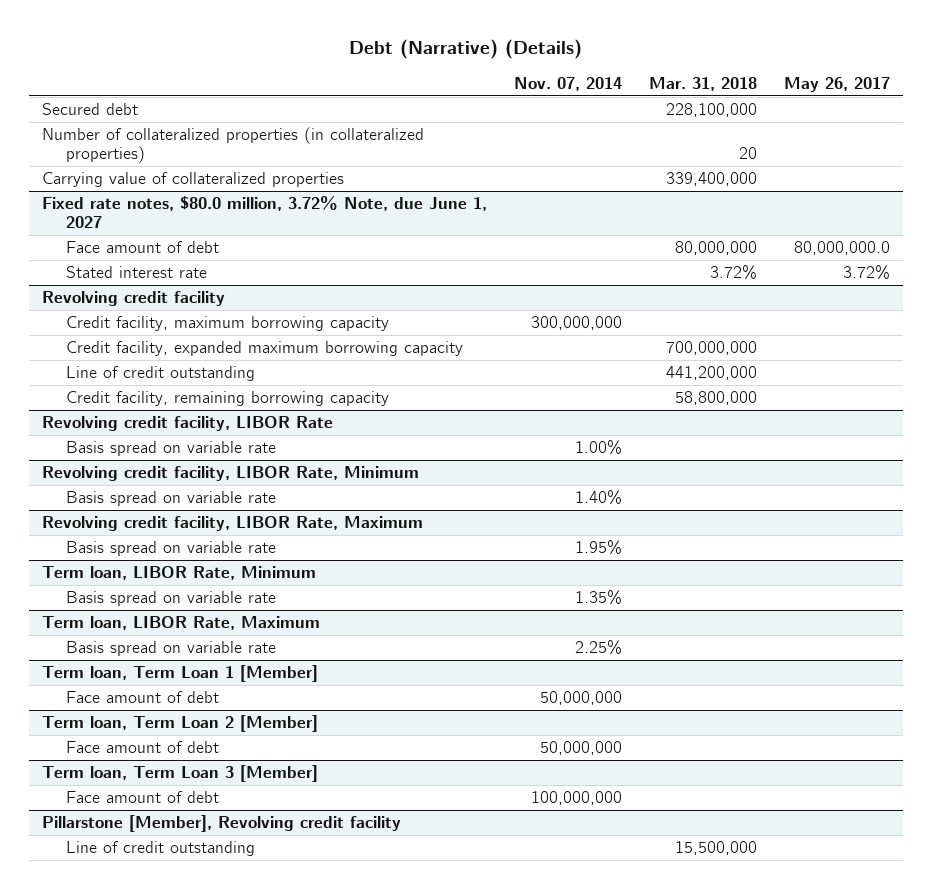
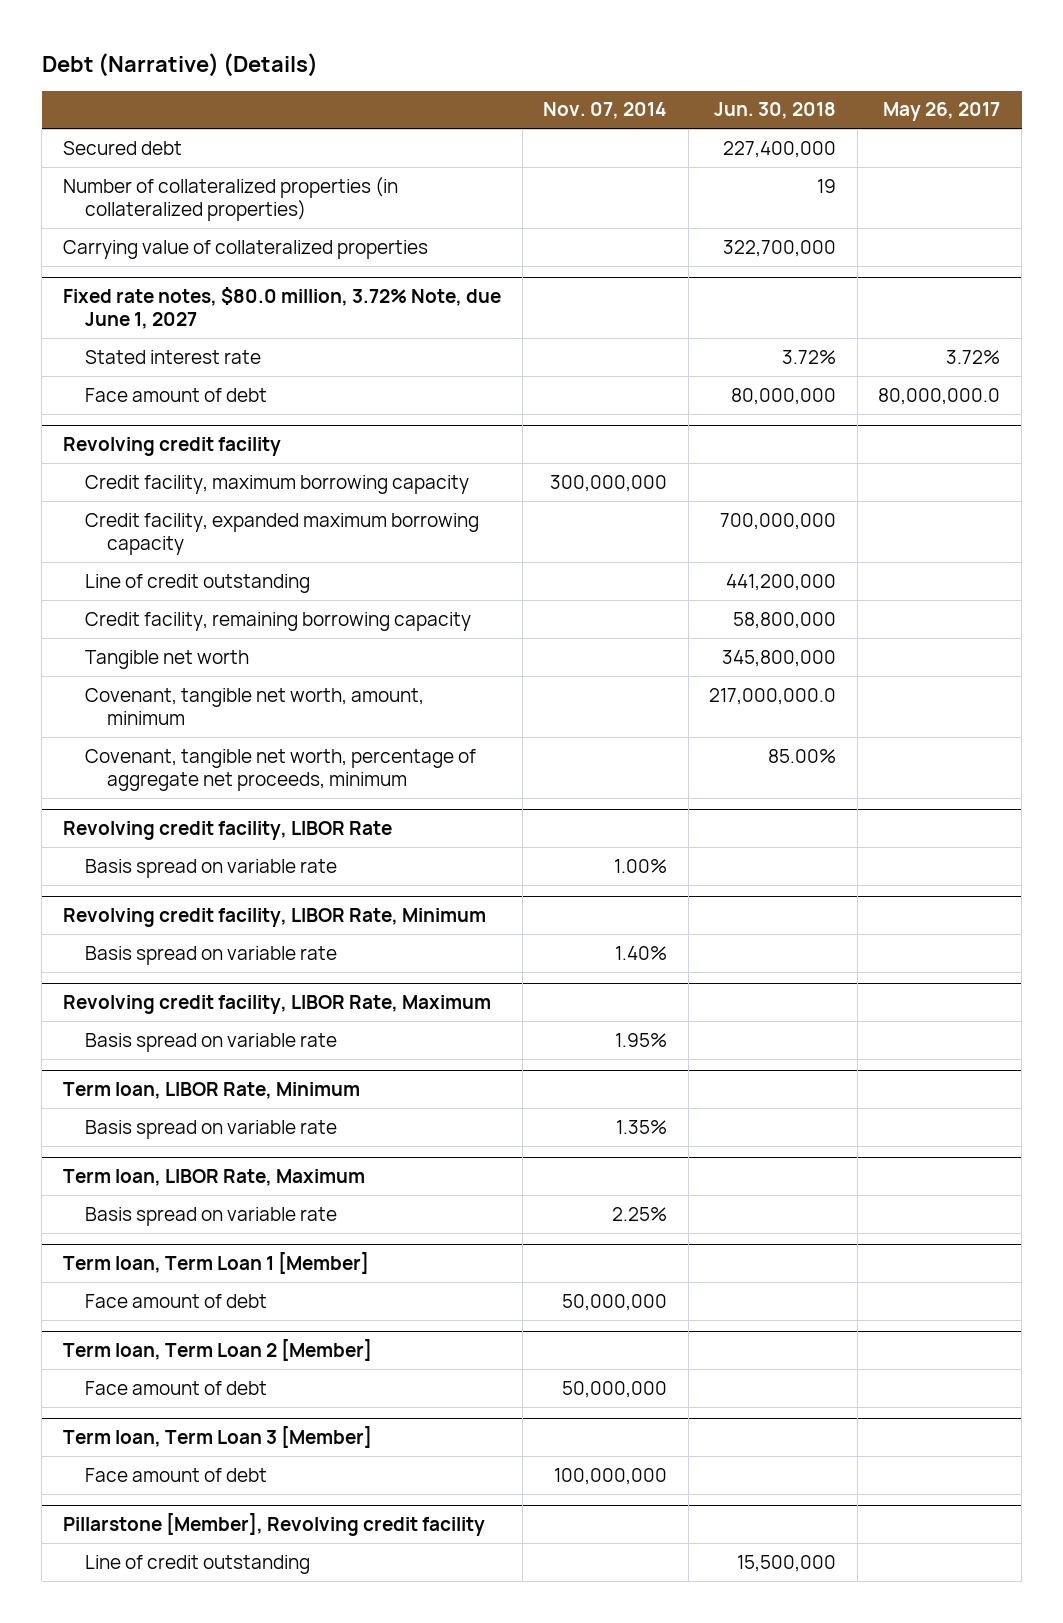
[648,76,757,91] Mar. 31, 2018 -> none
none -> [714,102,837,120] Jun. 30, 2018
[65,241,219,254] Face amount of debt -> [84,387,267,402] Face amount of debt
none -> [84,649,249,669] Tangible net worth
none -> [84,687,424,725] Covenant, tangible net worth, amount, minimum
none -> [84,748,476,791] Covenant, tangible net worth, percentage of aggregate net proceeds, minimum

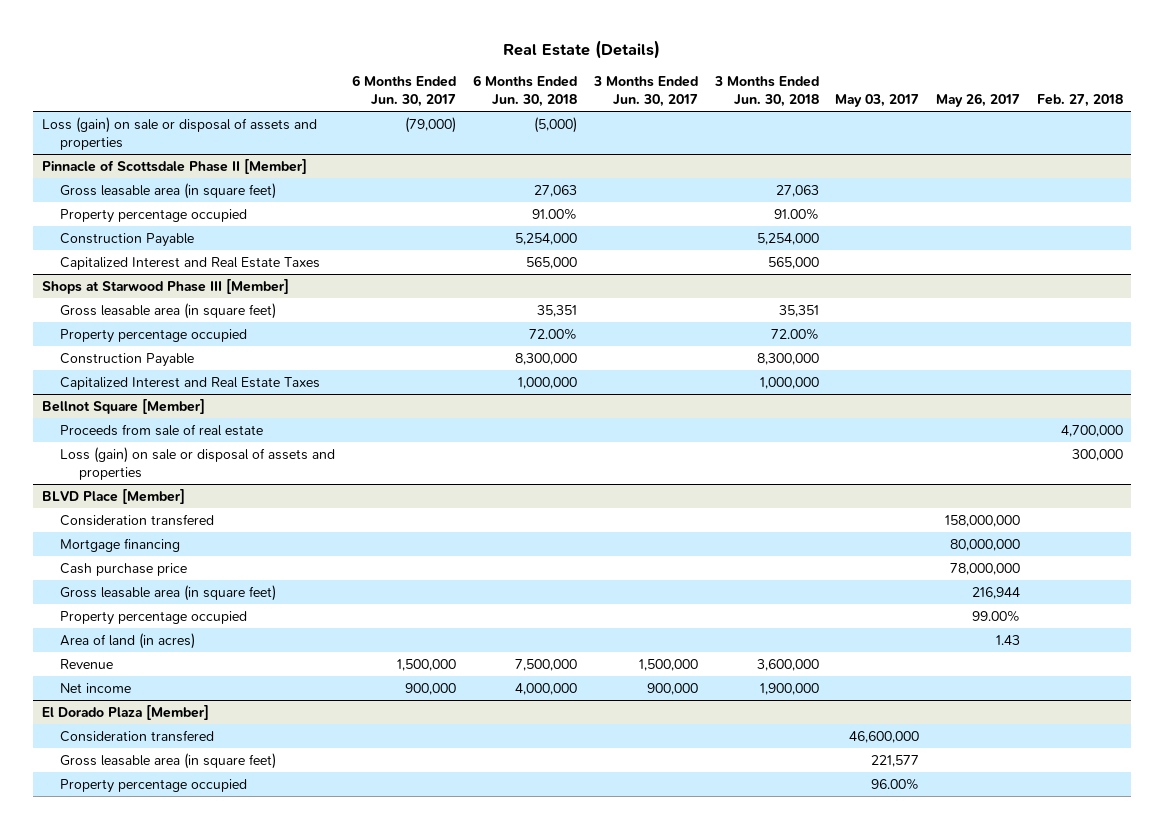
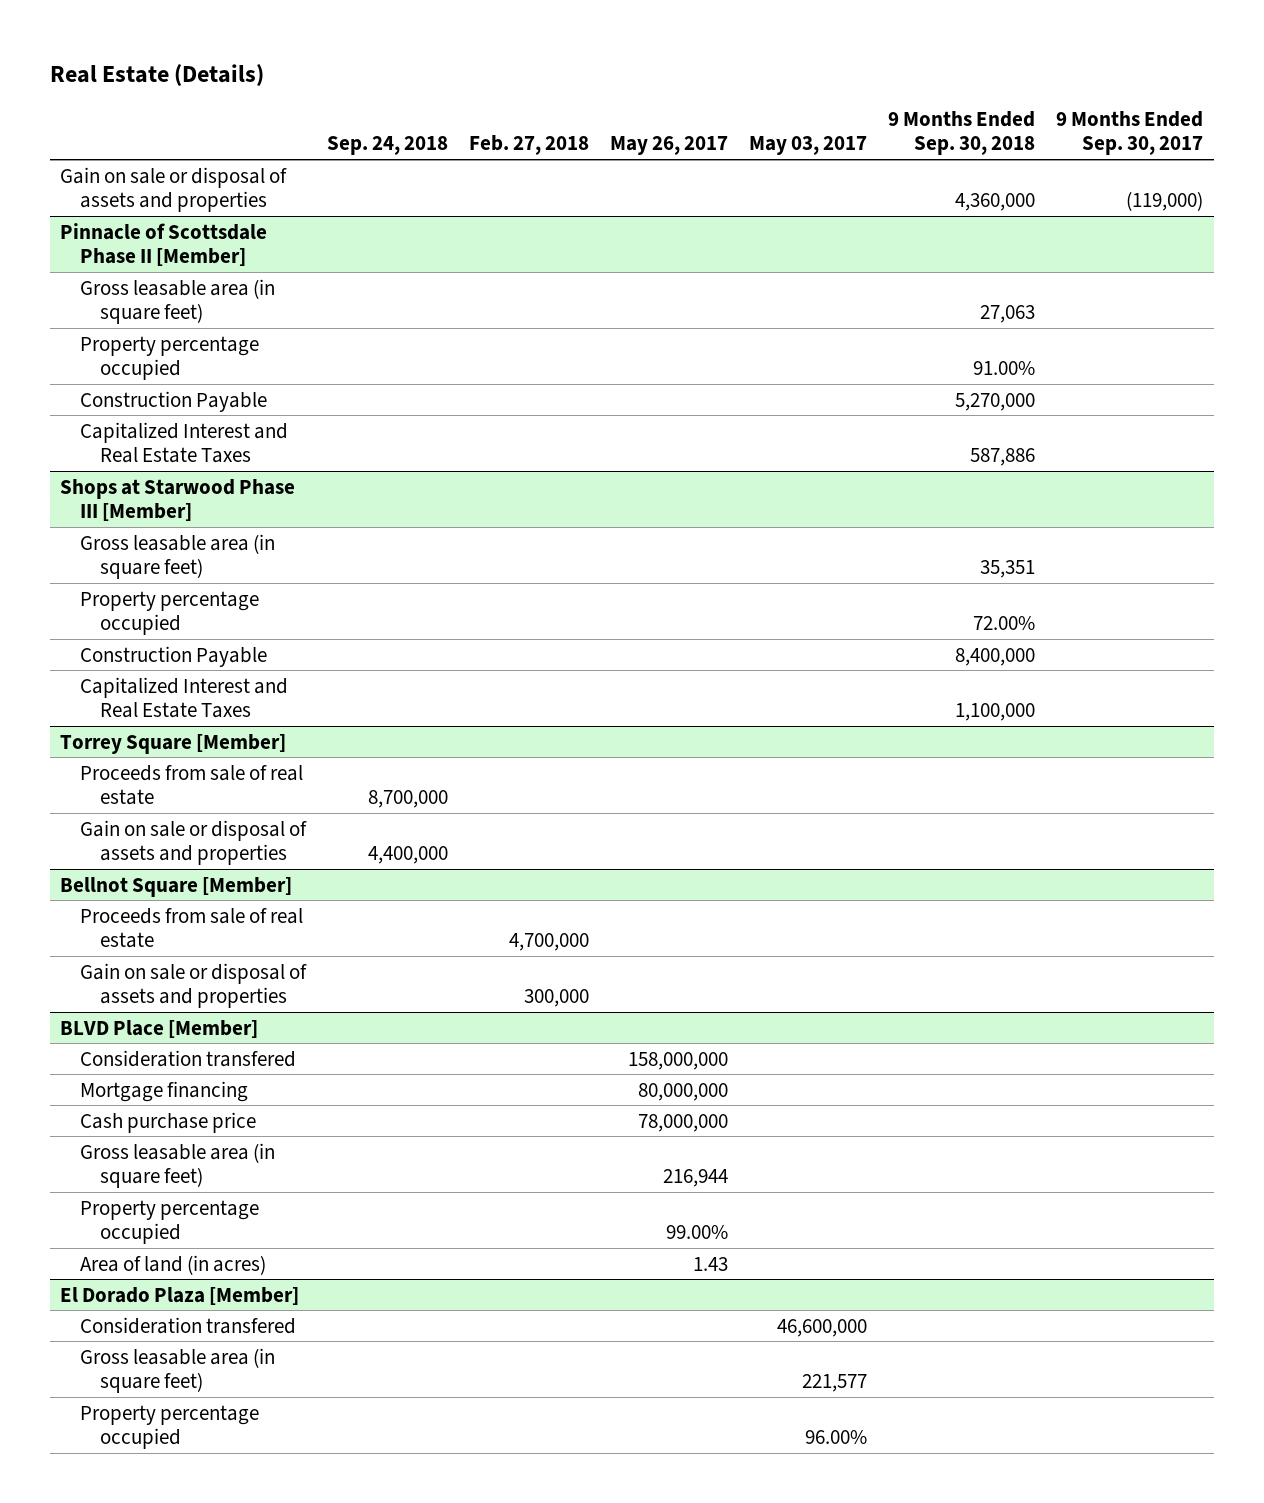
[352,75,457,107] 6 Months Ended Jun. 30, 2017 -> none
[473,75,578,107] 6 Months Ended Jun. 30, 2018 -> none
[592,76,698,107] 3 Months Ended Jun. 30, 2017 -> none
[713,76,819,107] 3 Months Ended Jun. 30, 2018 -> none
none -> [327,136,449,156] Sep. 24, 2018
none -> [888,110,1036,156] 9 Months Ended Sep. 30, 2018
none -> [1056,110,1204,156] 9 Months Ended Sep. 30, 2017
[41,116,317,150] Loss (gain) on sale or disposal of assets and properties -> [60,166,288,213] Gain on sale or disposal of assets and properties
none -> [60,733,287,754] Torrey Square [Member]
none -> [80,764,304,806] Proceeds from sale of real estate
none -> [80,819,308,866] Gain on sale or disposal of assets and properties
[60,446,336,480] Loss (gain) on sale or disposal of assets and properties -> [80,962,308,1009] Gain on sale or disposal of assets and properties
[60,658,114,669] Revenue -> none
[60,682,132,693] Net income -> none

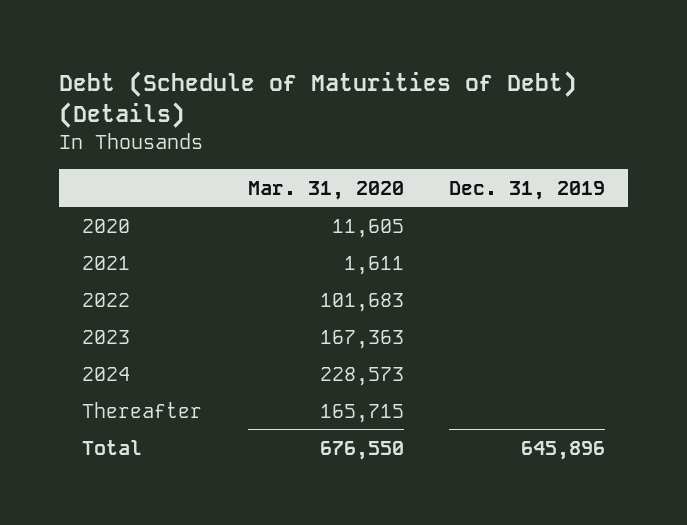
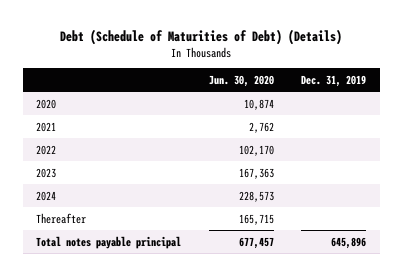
[247,180,404,200] Mar. 31, 2020 -> none
none -> [208,74,274,87] Jun. 30, 2020
[82,439,143,455] Total -> [36,235,182,249] Total notes payable principal

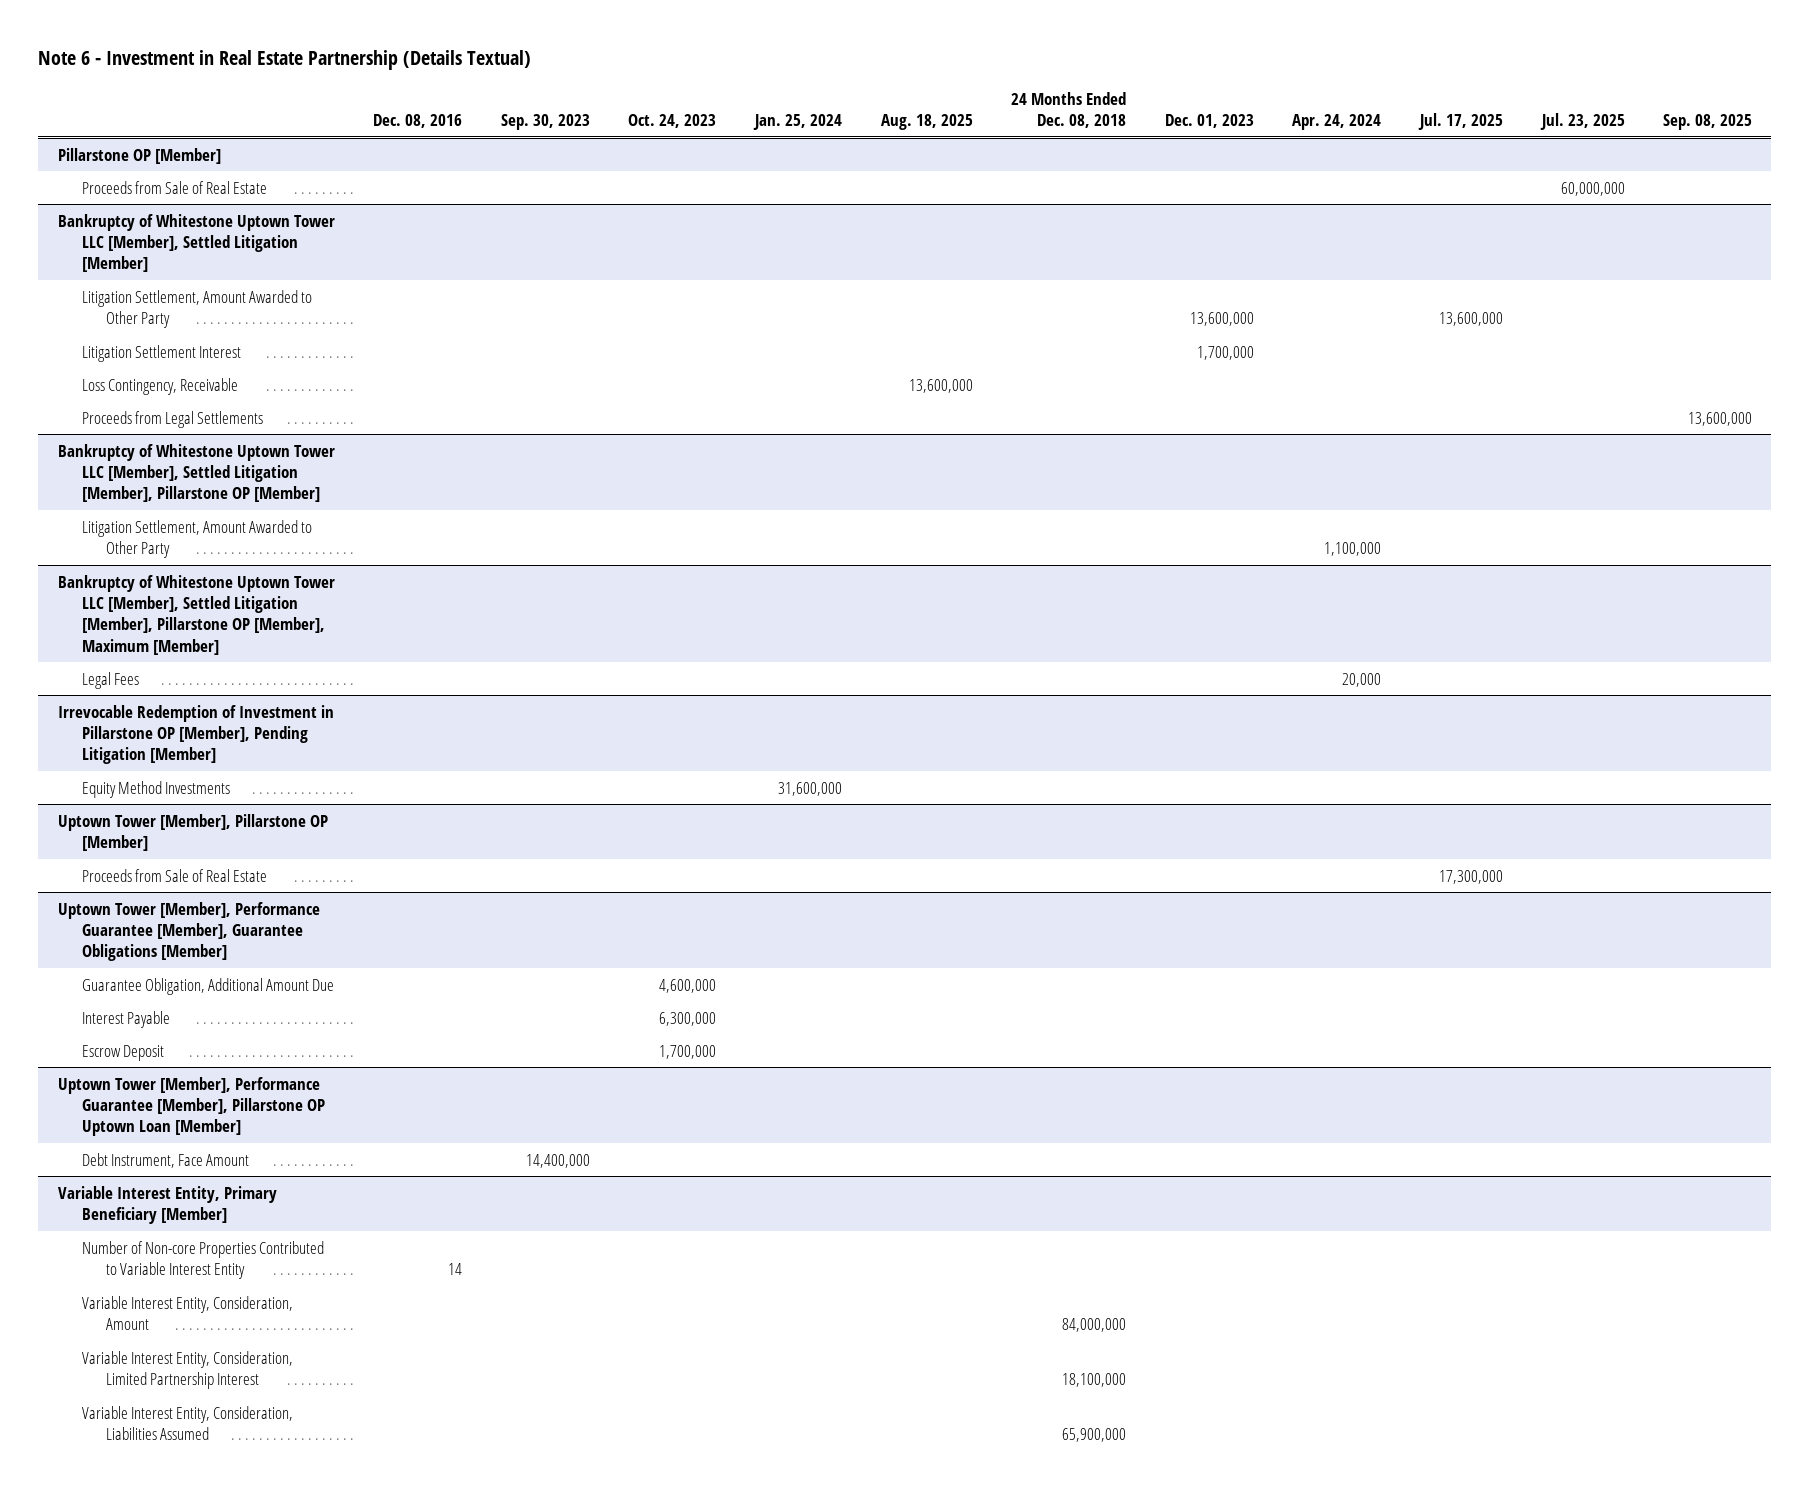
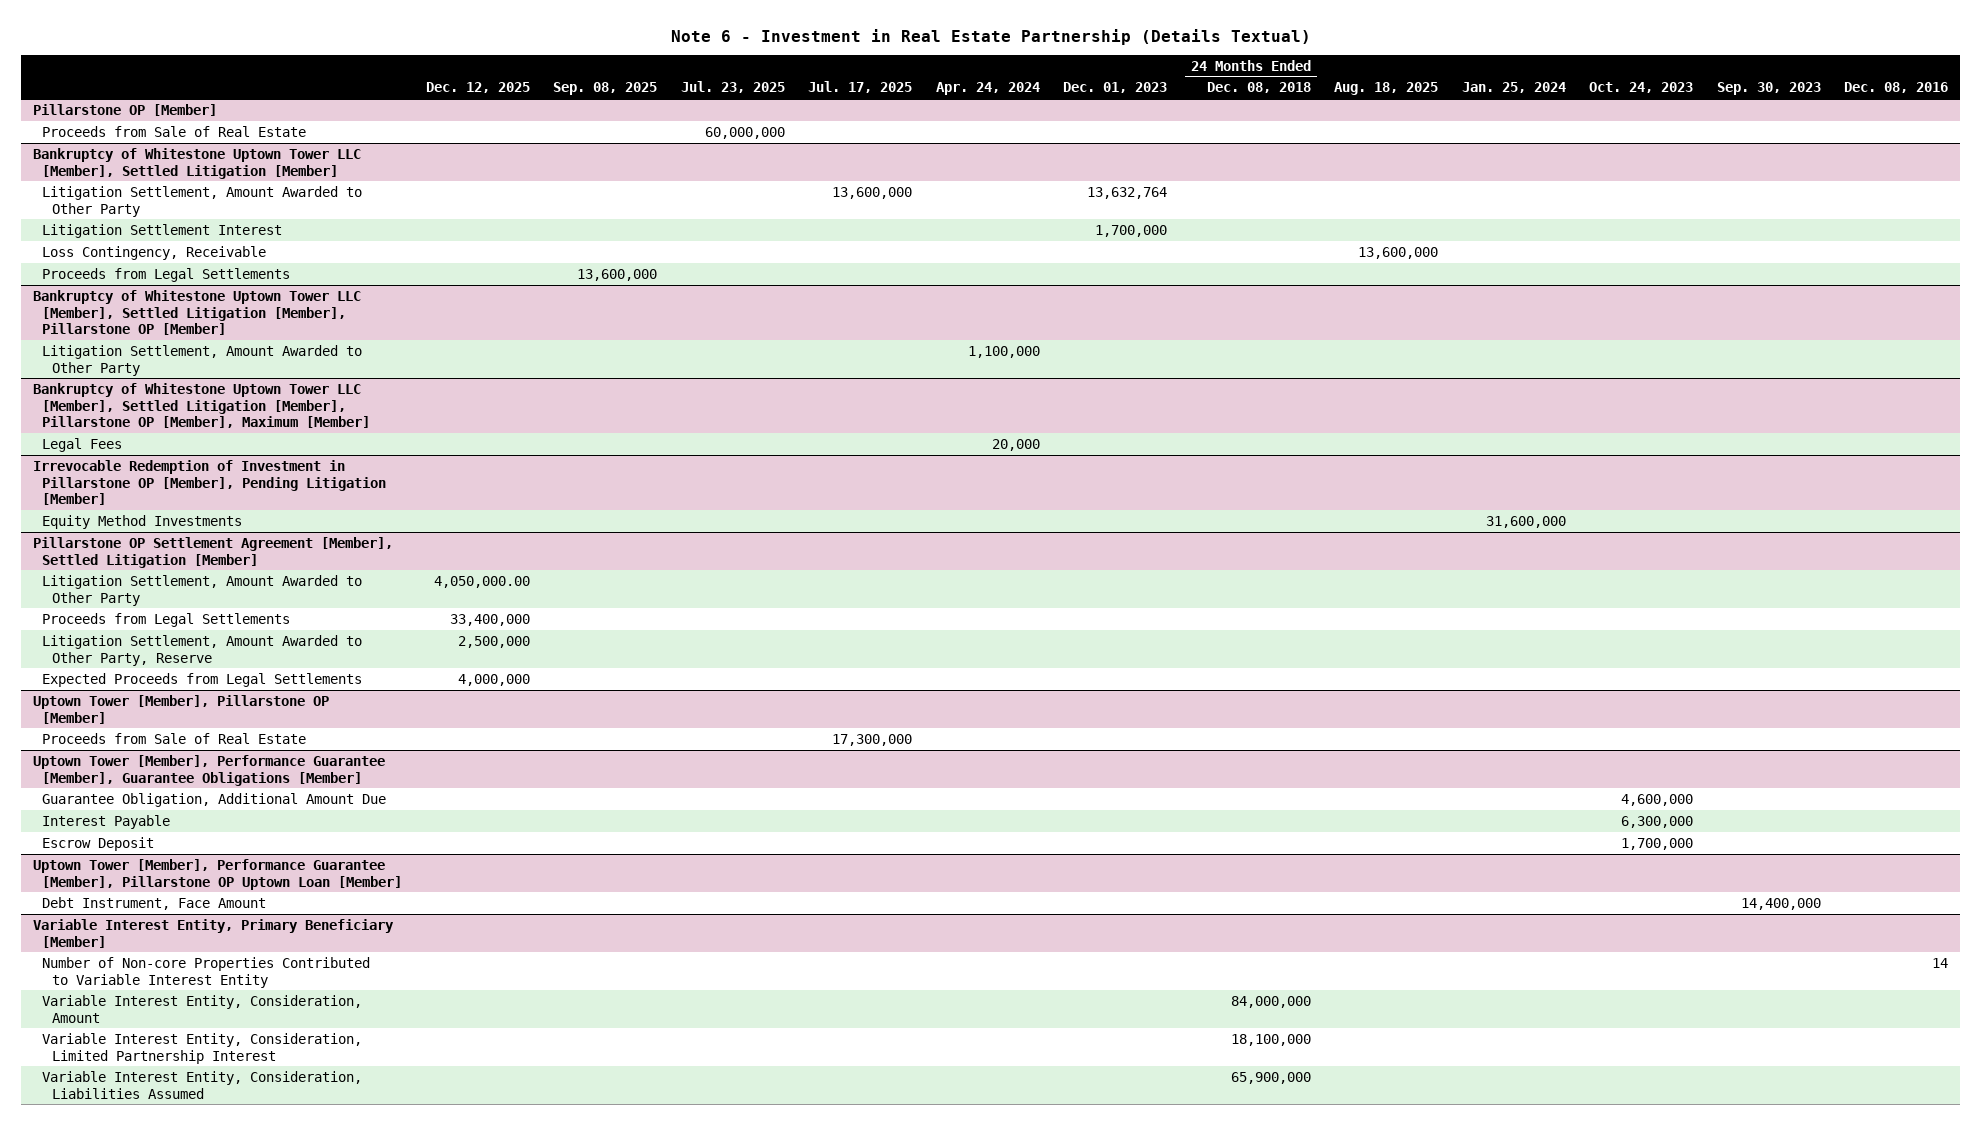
none -> [425,82,530,94] Dec. 12, 2025
[1189,312,1254,327] 13,600,000 -> [1087,186,1168,199] 13,632,764
none -> [32,536,393,568] Pillarstone OP Settlement Agreement [Member], Settled Litigation [Member]
none -> [42,574,363,606] Litigation Settlement, Amount Awarded to Other Party
none -> [42,612,291,627] Proceeds from Legal Settlements
none -> [42,634,363,666] Litigation Settlement, Amount Awarded to Other Party, Reserve
none -> [42,672,363,687] Expected Proceeds from Legal Settlements

